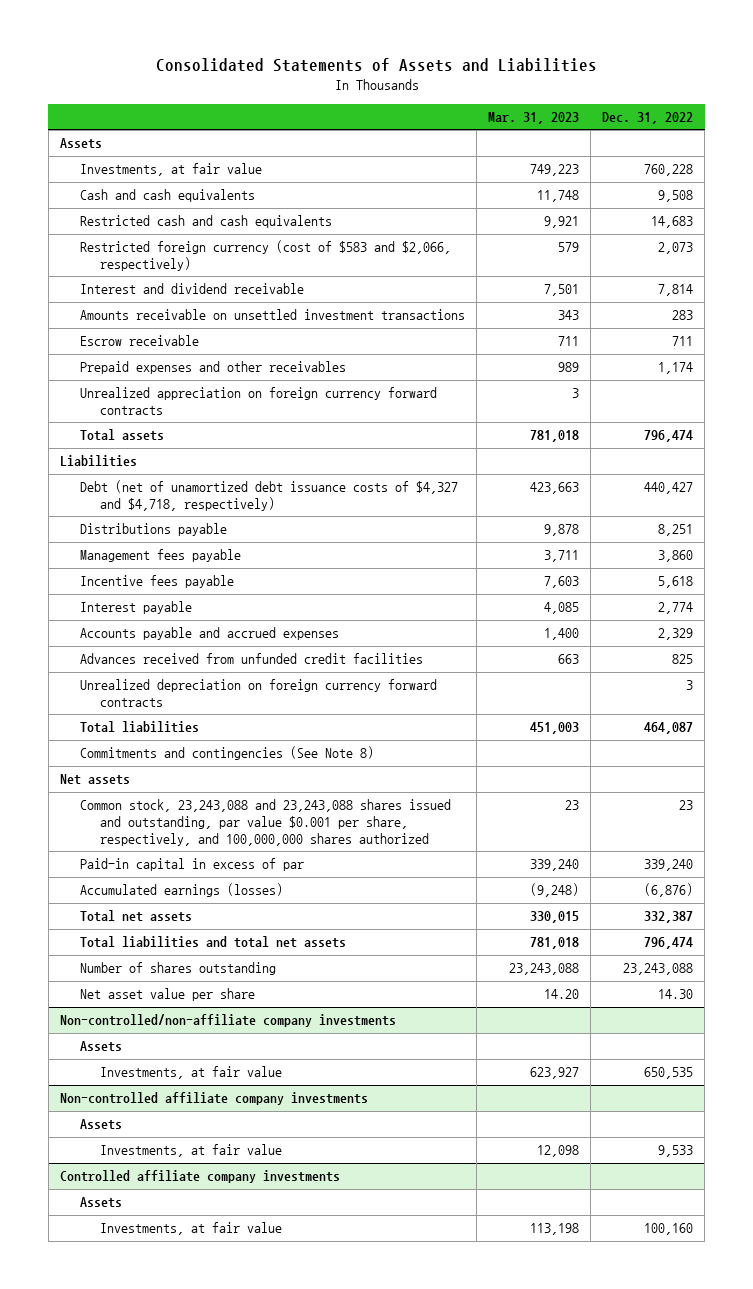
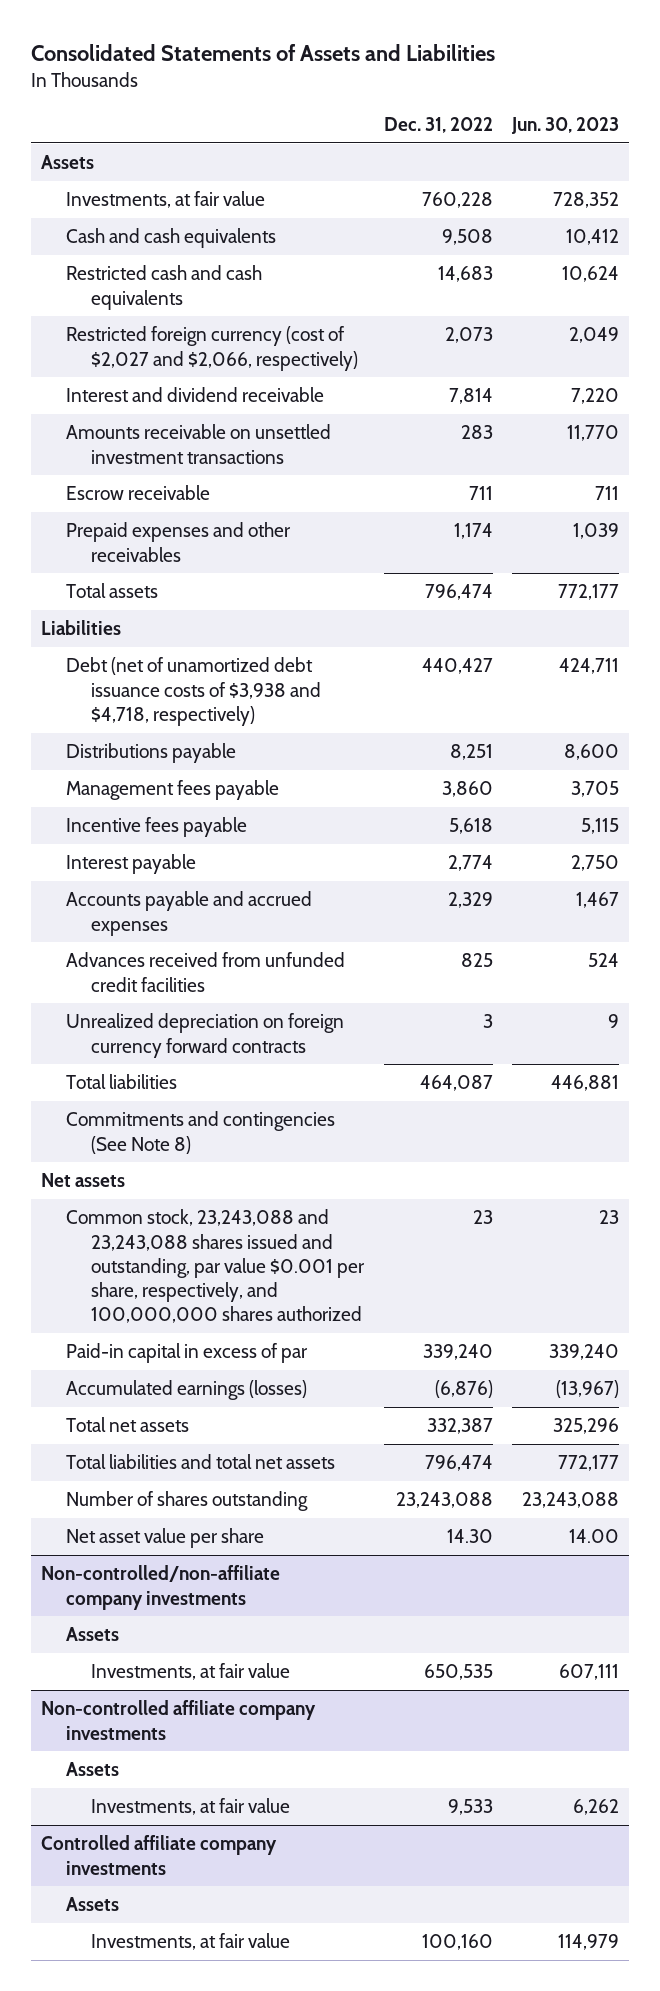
[488,112,580,125] Mar. 31, 2023 -> none
none -> [511,117,620,135] Jun. 30, 2023
[80,240,452,272] Restricted foreign currency (cost of $583 and $2,066, respectively) -> [66,326,359,371] Restricted foreign currency (cost of $2,027 and $2,066, respectively)
[80,387,438,416] Unrealized appreciation on foreign currency forward contracts -> none
[80,480,459,512] Debt (net of unamortized debt issuance costs of $4,327 and $4,718, respectively) -> [66,657,322,726] Debt (net of unamortized debt issuance costs of $3,938 and $4,718, respectively)

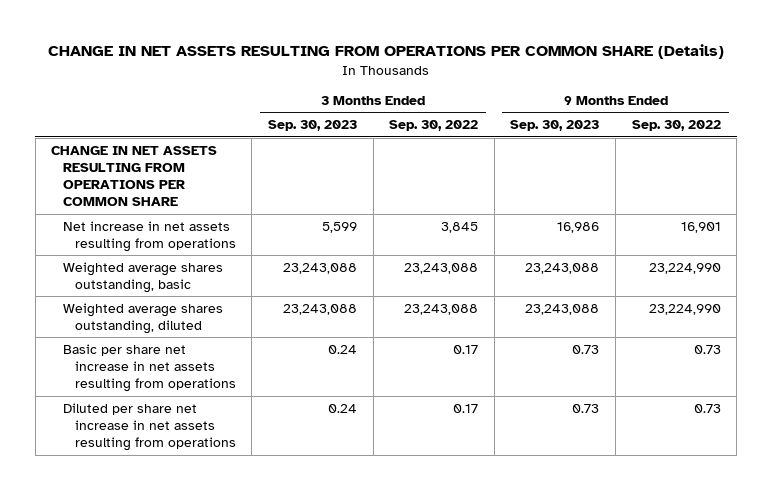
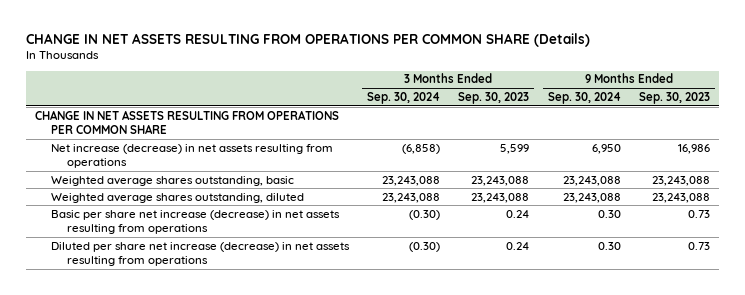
[389,120,479,132] Sep. 30, 2022 -> none
[631,120,721,132] Sep. 30, 2022 -> none
none -> [367,91,441,104] Sep. 30, 2024
none -> [547,91,621,104] Sep. 30, 2024
[62,220,236,252] Net increase in net assets resulting from operations -> [50,143,333,169] Net increase (decrease) in net assets resulting from operations
[62,343,236,393] Basic per share net increase in net assets resulting from operations -> [50,209,340,235] Basic per share net increase (decrease) in net assets resulting from operations
[62,402,236,452] Diluted per share net increase in net assets resulting from operations -> [50,241,350,267] Diluted per share net increase (decrease) in net assets resulting from operations

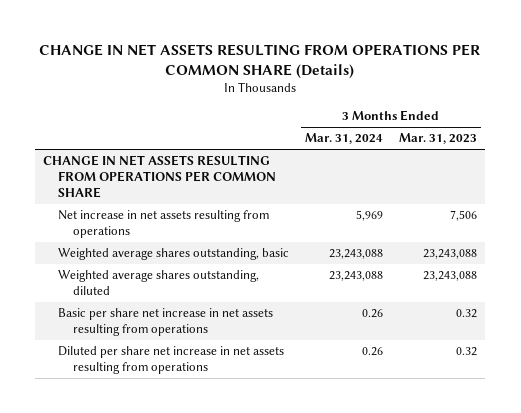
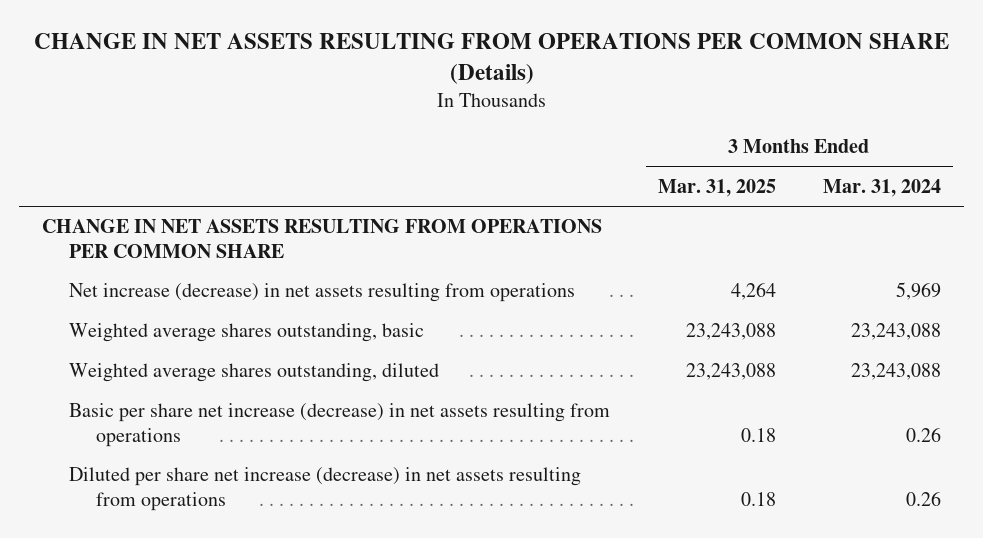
[399,133,478,145] Mar. 31, 2023 -> none
none -> [657,178,776,197] Mar. 31, 2025
[58,210,270,239] Net increase in net assets resulting from operations -> [69,283,576,303] Net increase (decrease) in net assets resulting from operations
[58,308,274,337] Basic per share net increase in net assets resulting from operations -> [69,403,611,447] Basic per share net increase (decrease) in net assets resulting from operations
[58,346,285,375] Diluted per share net increase in net assets resulting from operations -> [69,467,582,511] Diluted per share net increase (decrease) in net assets resulting from operations

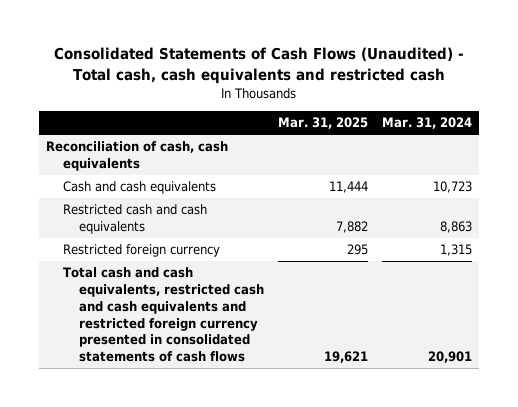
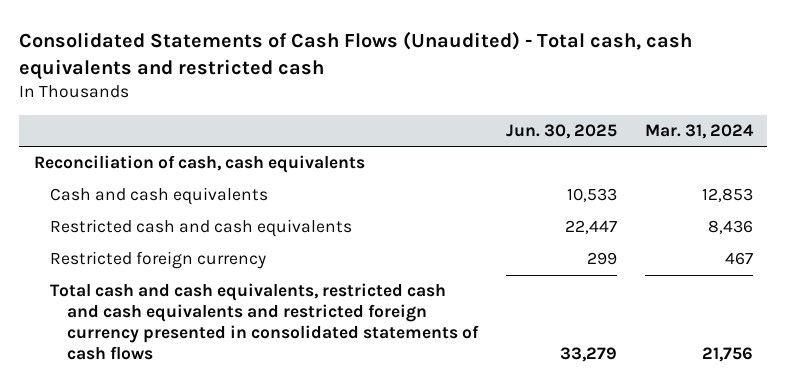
[278,117,369,130] Mar. 31, 2025 -> none
none -> [505,124,617,140] Jun. 30, 2025
[433,181,473,194] 10,723 -> [702,188,754,203] 12,853
[440,221,473,234] 8,863 -> [708,220,754,235] 8,436
[440,244,473,257] 1,315 -> [725,252,754,266] 467
[428,351,473,364] 20,901 -> [702,346,754,362] 21,756

